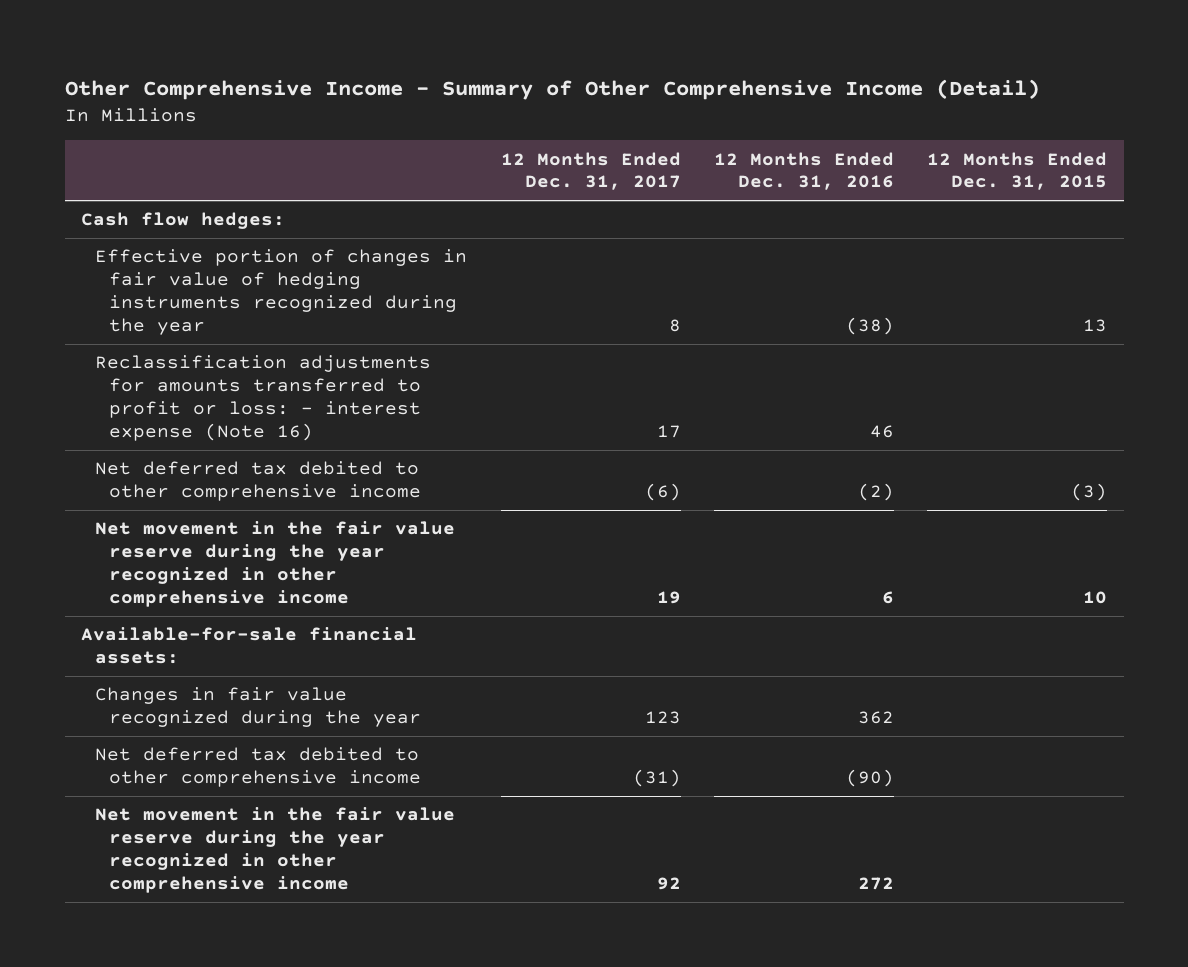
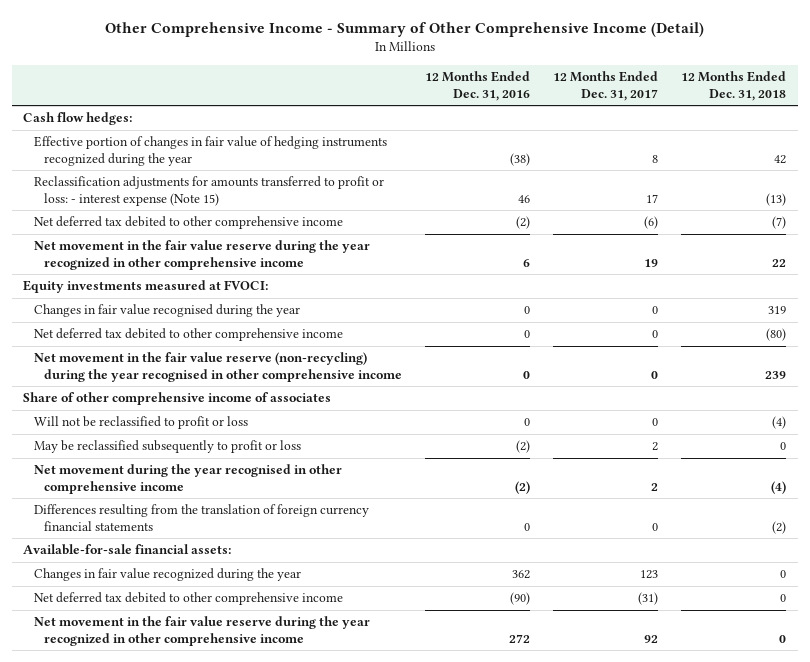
[927,151,1108,191] 12 Months Ended Dec. 31, 2015 -> none
none -> [681,71,787,101] 12 Months Ended Dec. 31, 2018
[95,355,432,441] Reclassification adjustments for amounts transferred to profit or loss: - interest expense (Note 16) -> [33,176,384,206] Reclassification adjustments for amounts transferred to profit or loss: - interest expense (Note 15)
none -> [23,280,269,294] Equity investments measured at FVOCI:
none -> [33,304,300,318] Changes in fair value recognised during the year
none -> [33,328,343,342] Net deferred tax debited to other comprehensive income
none -> [33,352,403,382] Net movement in the fair value reserve (non-recycling) during the year recognised in other comprehensive income
none -> [23,392,332,406] Share of other comprehensive income of associates
none -> [33,416,248,430] Will not be reclassified to profit or loss
none -> [33,440,301,454] May be reclassified subsequently to profit or loss
none -> [33,464,342,494] Net movement during the year recognised in other comprehensive income
none -> [33,504,369,531] Differences resulting from the translation of foreign currency financial statements

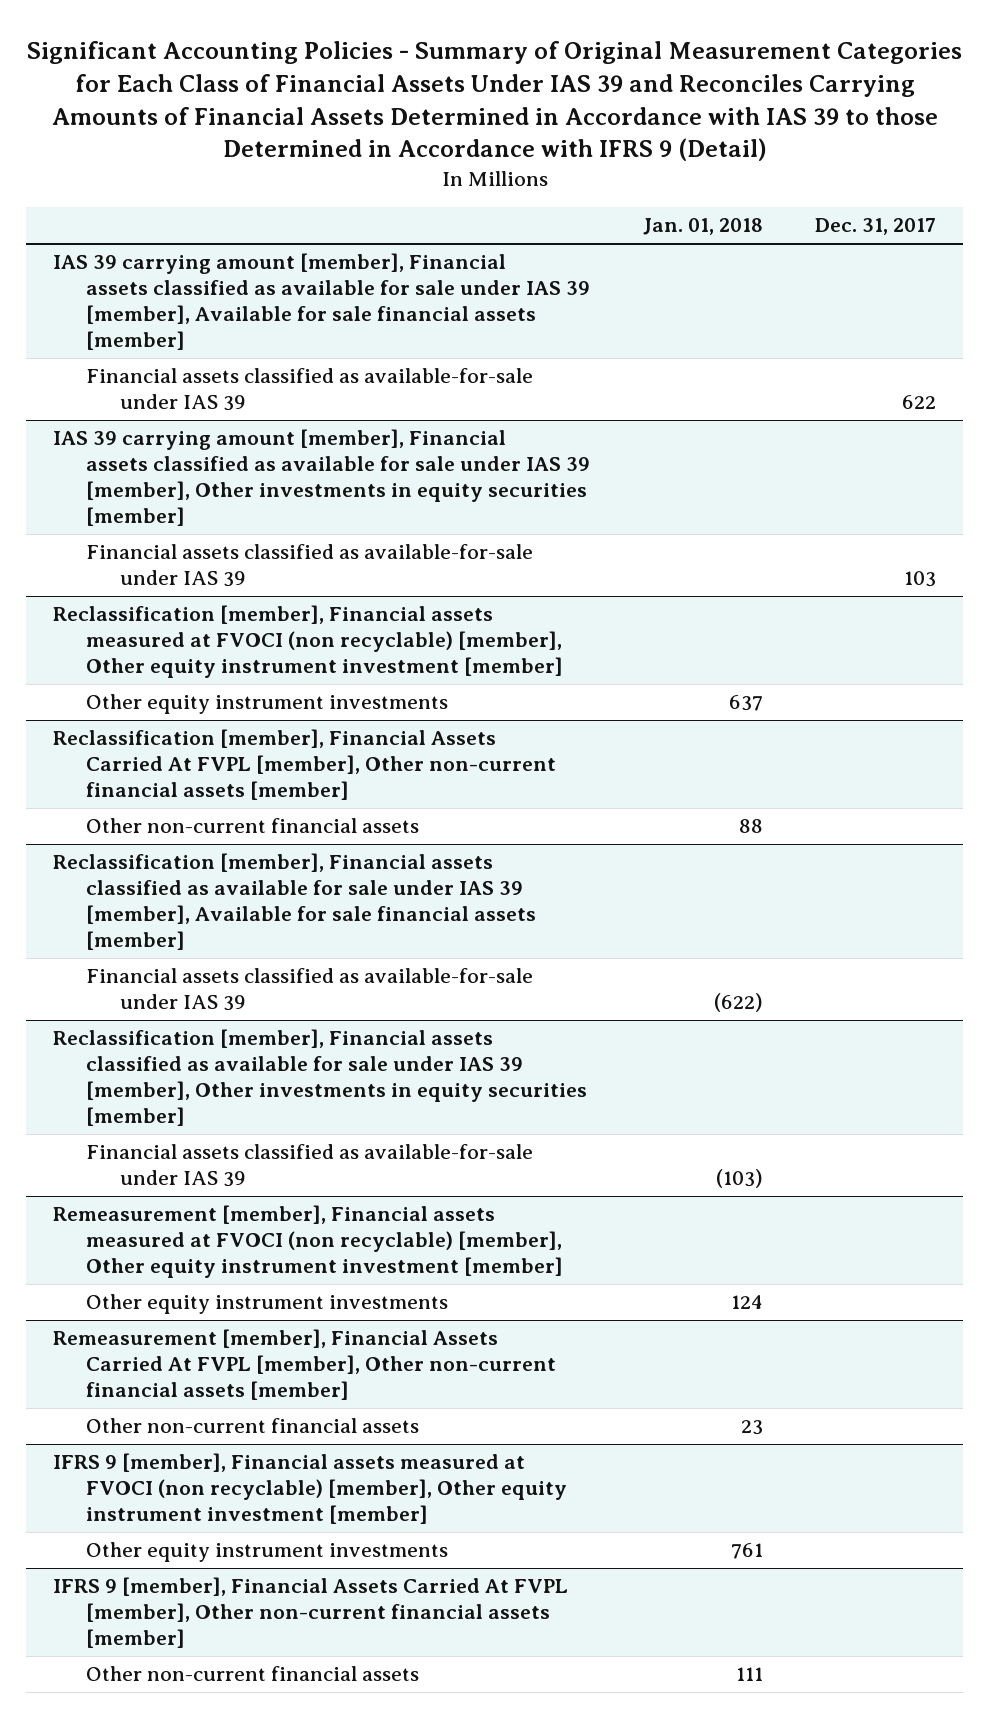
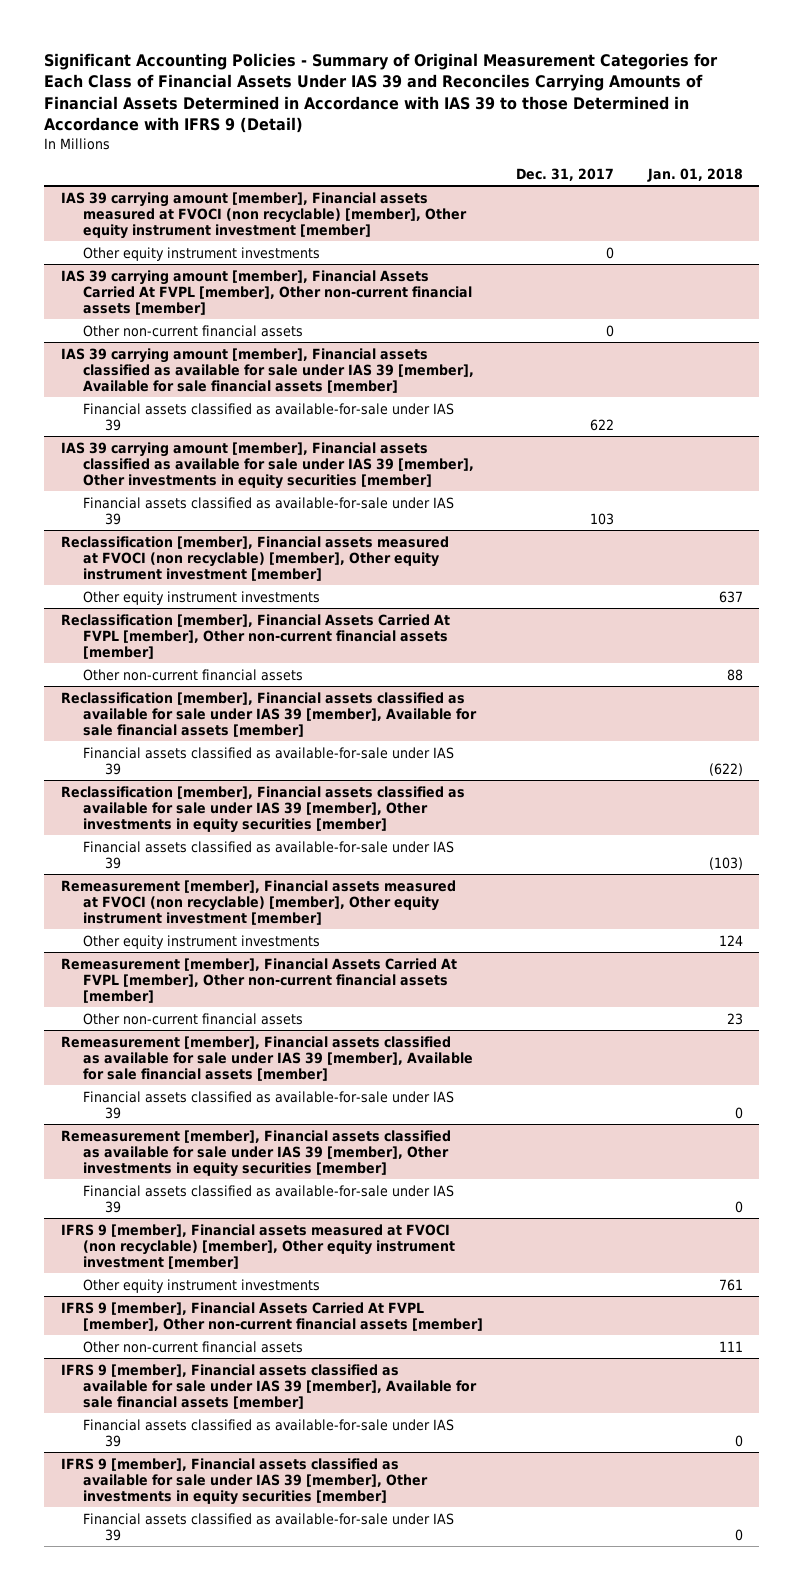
none -> [61,191,467,239] IAS 39 carrying amount [member], Financial assets measured at FVOCI (non recyclable) [member], Other equity instrument investment [member]
none -> [82,246,320,261] Other equity instrument investments
none -> [61,269,472,315] IAS 39 carrying amount [member], Financial Assets Carried At FVPL [member], Other non-current financial assets [member]
none -> [82,324,303,337] Other non-current financial assets
none -> [61,1035,473,1081] Remeasurement [member], Financial assets classified as available for sale under IAS 39 [member], Available for sale financial assets [member]
none -> [82,1090,454,1119] Financial assets classified as available-for-sale under IAS 39
none -> [61,1129,452,1177] Remeasurement [member], Financial assets classified as available for sale under IAS 39 [member], Other investments in equity securities [member]
none -> [82,1184,454,1213] Financial assets classified as available-for-sale under IAS 39
none -> [61,1363,477,1409] IFRS 9 [member], Financial assets classified as available for sale under IAS 39 [member], Available for sale financial assets [member]
none -> [82,1418,454,1447] Financial assets classified as available-for-sale under IAS 39
none -> [61,1457,428,1505] IFRS 9 [member], Financial assets classified as available for sale under IAS 39 [member], Other investments in equity securities [member]
none -> [82,1512,454,1541] Financial assets classified as available-for-sale under IAS 39

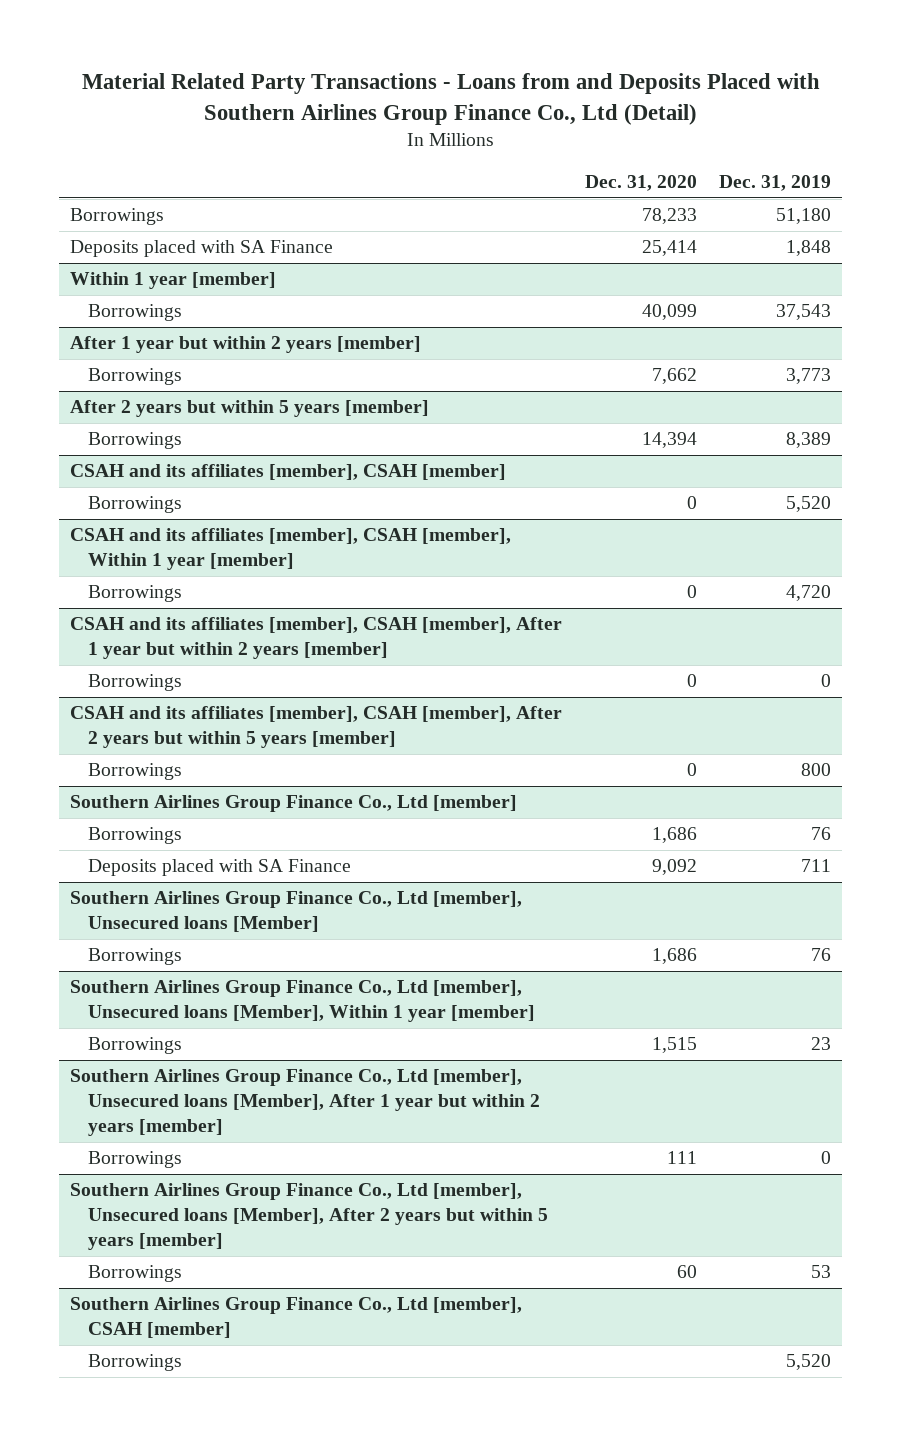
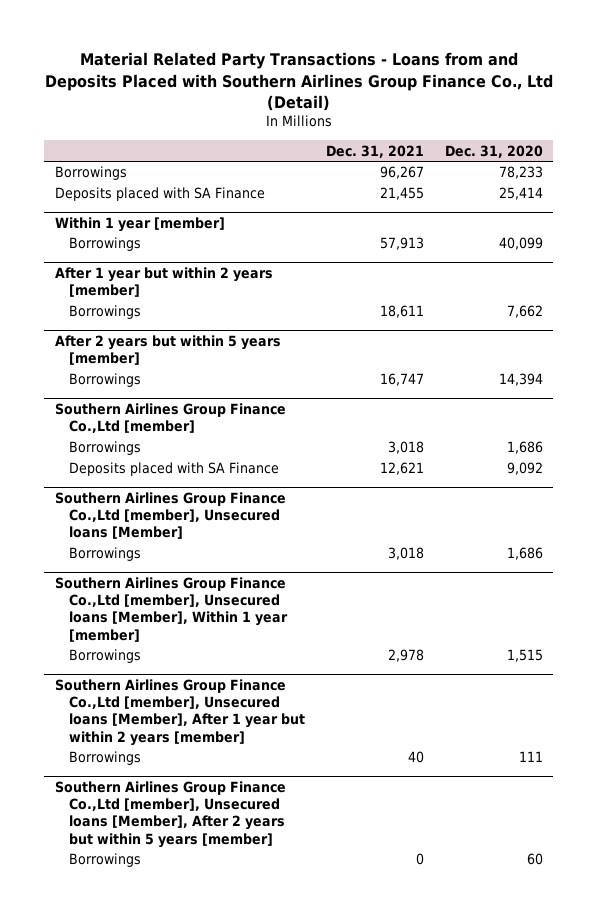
[719,174,832,191] Dec. 31, 2019 -> none
none -> [326,144,425,158] Dec. 31, 2021
[70,464,507,481] CSAH and its affiliates [member], CSAH [member] -> none
[87,496,182,514] Borrowings -> none
[70,528,512,571] CSAH and its affiliates [member], CSAH [member], Within 1 year [member] -> none
[87,585,182,603] Borrowings -> none
[70,617,563,660] CSAH and its affiliates [member], CSAH [member], After 1 year but within 2 years [member] -> none
[87,674,182,692] Borrowings -> none
[70,706,563,749] CSAH and its affiliates [member], CSAH [member], After 2 years but within 5 years [member] -> none
[87,763,182,781] Borrowings -> none
[70,795,518,813] Southern Airlines Group Finance Co., Ltd [member] -> [54,403,286,434] Southern Airlines Group Finance Co.,Ltd [member]
[70,891,523,933] Southern Airlines Group Finance Co., Ltd [member], Unsecured loans [Member] -> [54,492,286,540] Southern Airlines Group Finance Co.,Ltd [member], Unsecured loans [Member]
[70,980,535,1023] Southern Airlines Group Finance Co., Ltd [member], Unsecured loans [Member], Within 1 year [member] -> [54,577,289,642] Southern Airlines Group Finance Co.,Ltd [member], Unsecured loans [Member], Within 1 year [member]
[70,1069,540,1137] Southern Airlines Group Finance Co., Ltd [member], Unsecured loans [Member], After 1 year but within 2 years [member] -> [54,679,306,746] Southern Airlines Group Finance Co.,Ltd [member], Unsecured loans [Member], After 1 year but within 2 years [member]
[70,1183,548,1251] Southern Airlines Group Finance Co., Ltd [member], Unsecured loans [Member], After 2 years but within 5 years [member] -> [54,781,286,848] Southern Airlines Group Finance Co.,Ltd [member], Unsecured loans [Member], After 2 years but within 5 years [member]
[70,1297,523,1339] Southern Airlines Group Finance Co., Ltd [member], CSAH [member] -> none
[87,1354,182,1372] Borrowings -> none

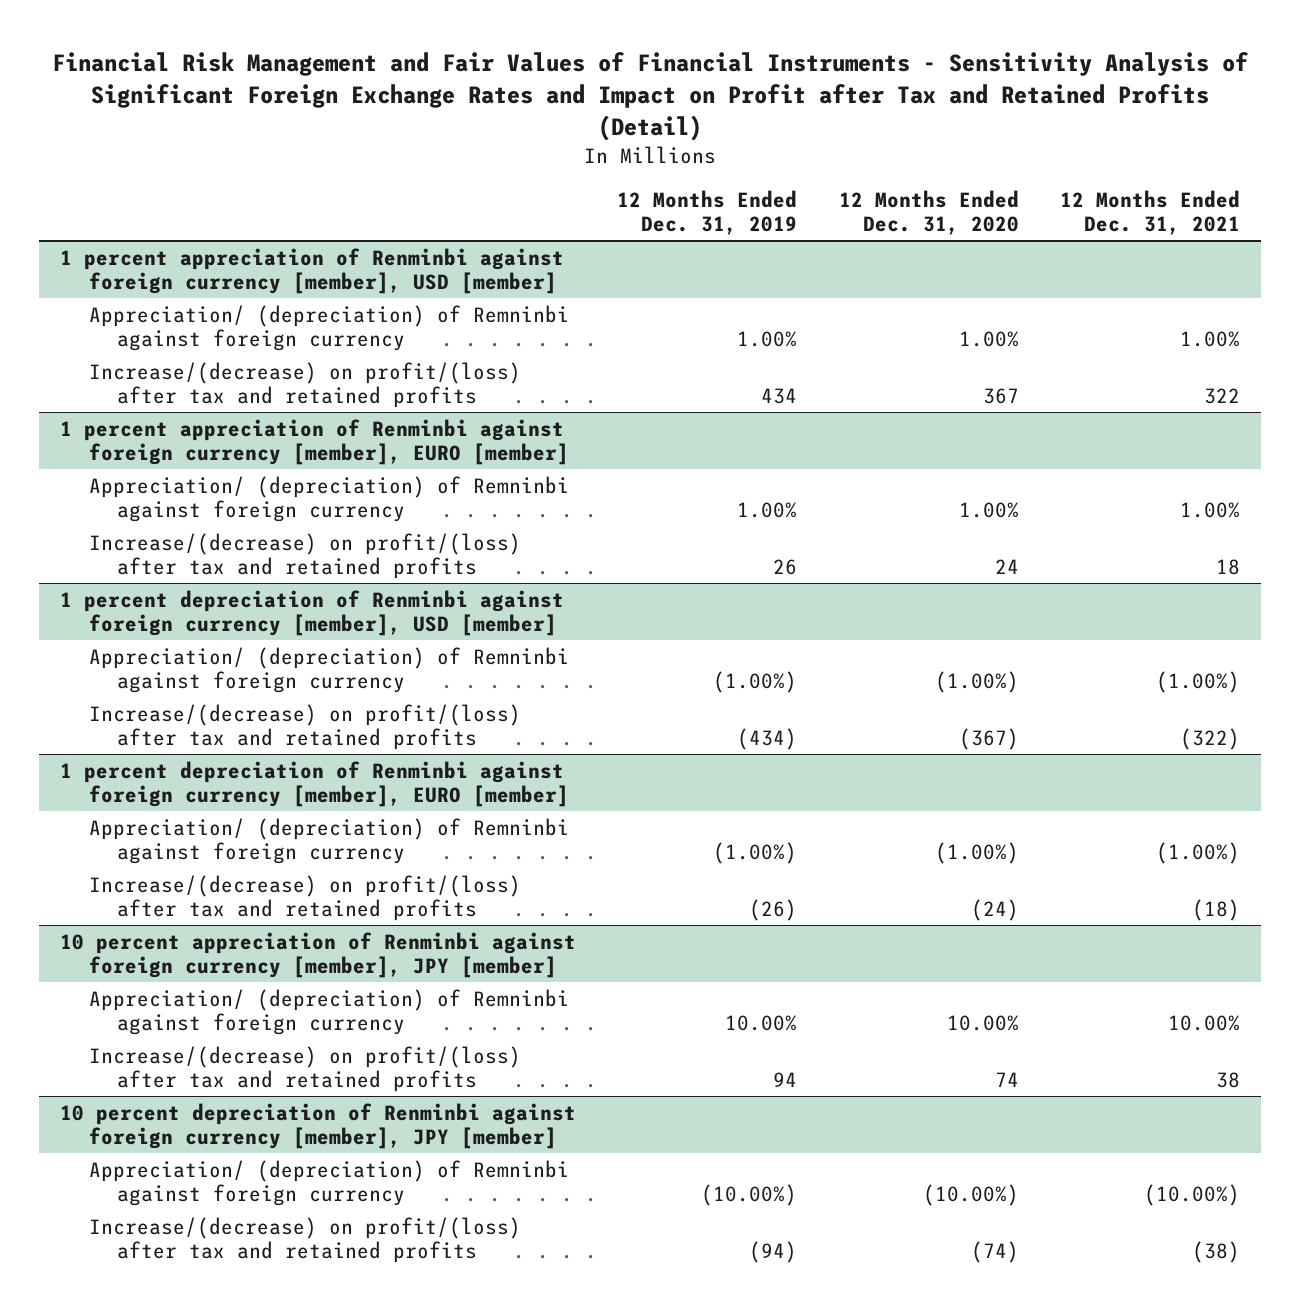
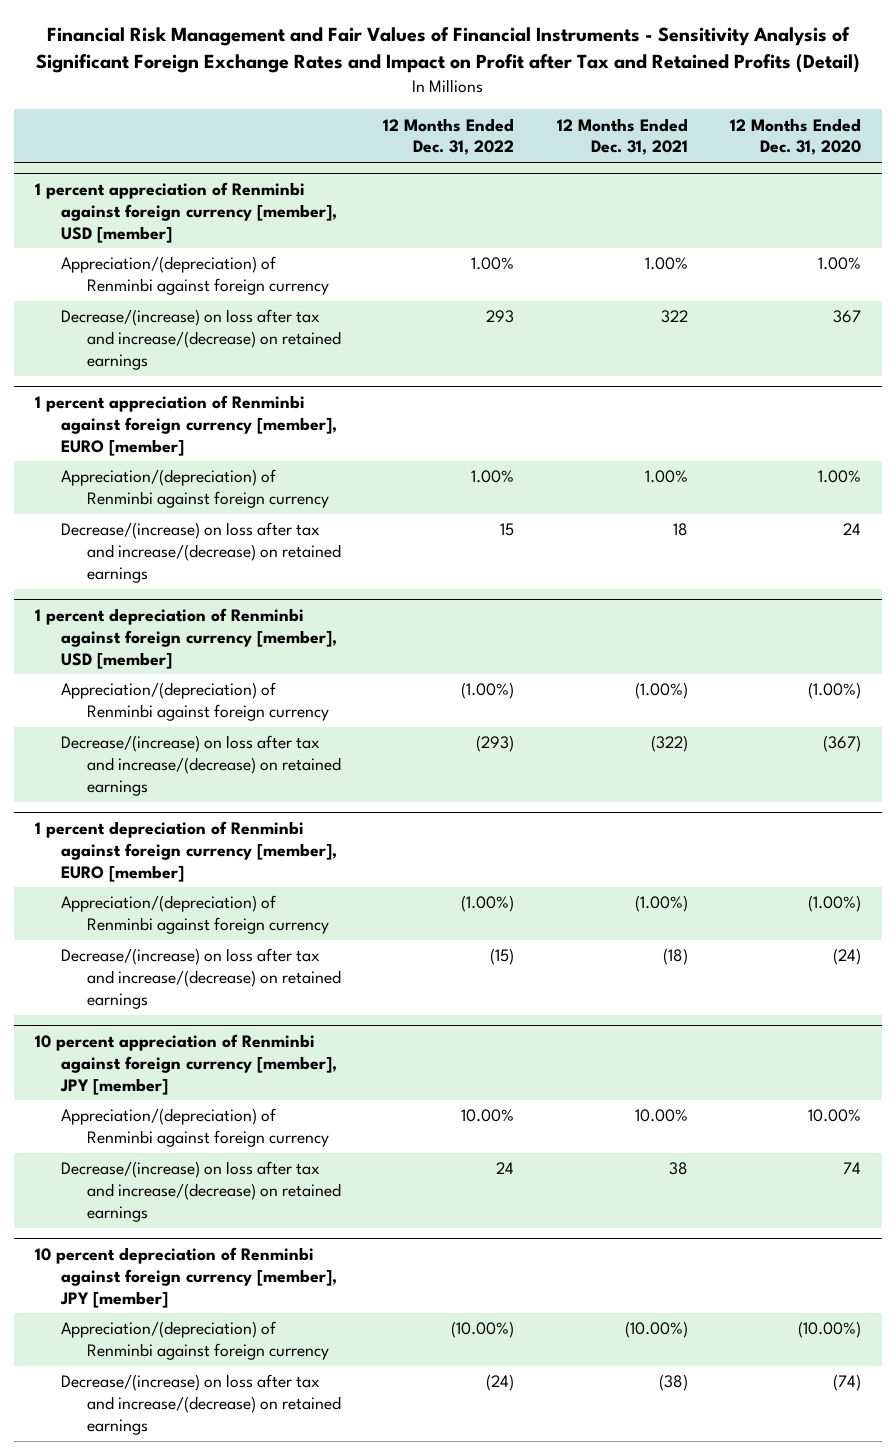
[617,189,798,236] 12 Months Ended Dec. 31, 2019 -> none
none -> [383,117,515,156] 12 Months Ended Dec. 31, 2022
[88,304,569,351] Appreciation/ (depreciation) of Remninbi against foreign currency -> [61,256,330,296] Appreciation/(depreciation) of Renminbi against foreign currency
[88,361,521,408] Increase/(decrease) on profit/(loss) after tax and retained profits -> [61,309,342,370] Decrease/(increase) on loss after tax and increase/(decrease) on retained earnings
[88,475,569,522] Appreciation/ (depreciation) of Remninbi against foreign currency -> [61,469,330,509] Appreciation/(depreciation) of Renminbi against foreign currency
[88,532,521,579] Increase/(decrease) on profit/(loss) after tax and retained profits -> [61,522,342,583] Decrease/(increase) on loss after tax and increase/(decrease) on retained earnings
[88,646,569,693] Appreciation/ (depreciation) of Remninbi against foreign currency -> [61,682,330,722] Appreciation/(depreciation) of Renminbi against foreign currency
[88,703,521,750] Increase/(decrease) on profit/(loss) after tax and retained profits -> [61,735,342,796] Decrease/(increase) on loss after tax and increase/(decrease) on retained earnings
[88,817,569,864] Appreciation/ (depreciation) of Remninbi against foreign currency -> [61,895,330,935] Appreciation/(depreciation) of Renminbi against foreign currency
[88,874,521,921] Increase/(decrease) on profit/(loss) after tax and retained profits -> [61,948,342,1009] Decrease/(increase) on loss after tax and increase/(decrease) on retained earnings
[88,988,569,1035] Appreciation/ (depreciation) of Remninbi against foreign currency -> [61,1108,330,1148] Appreciation/(depreciation) of Renminbi against foreign currency
[88,1045,521,1092] Increase/(decrease) on profit/(loss) after tax and retained profits -> [61,1161,342,1222] Decrease/(increase) on loss after tax and increase/(decrease) on retained earnings
[88,1159,569,1206] Appreciation/ (depreciation) of Remninbi against foreign currency -> [61,1321,330,1361] Appreciation/(depreciation) of Renminbi against foreign currency
[88,1216,521,1263] Increase/(decrease) on profit/(loss) after tax and retained profits -> [61,1374,342,1435] Decrease/(increase) on loss after tax and increase/(decrease) on retained earnings

